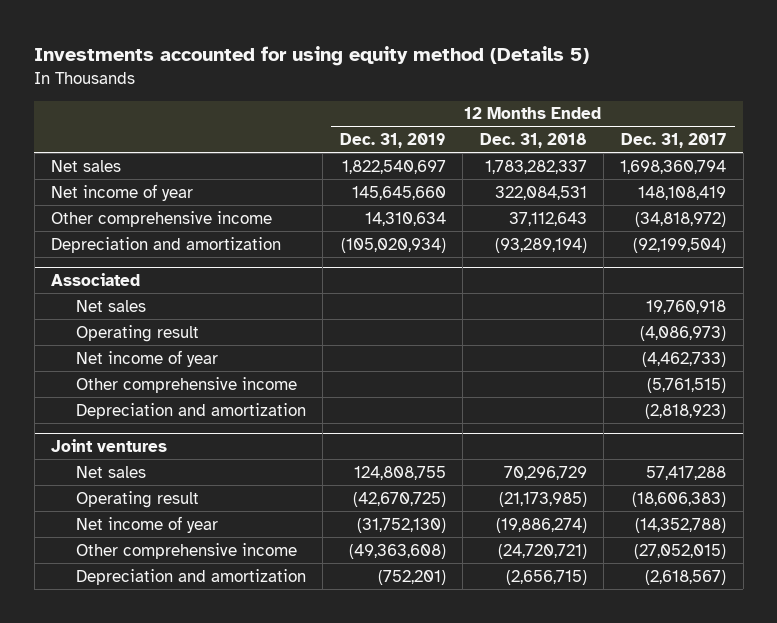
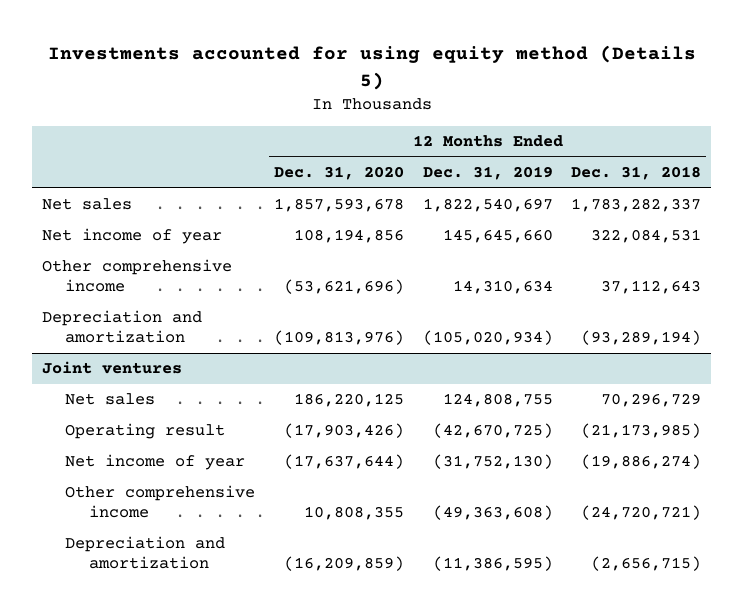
[621,133,727,149] Dec. 31, 2017 -> none
none -> [274,166,405,181] Dec. 31, 2020
[50,272,140,286] Associated -> none
[76,299,147,312] Net sales -> none
[76,324,200,342] Operating result -> none
[76,349,219,367] Net income of year -> none
[76,376,298,393] Other comprehensive income -> none
[76,402,307,419] Depreciation and amortization -> none
[377,569,446,585] (752,201) -> [432,556,553,572] (11,386,595)

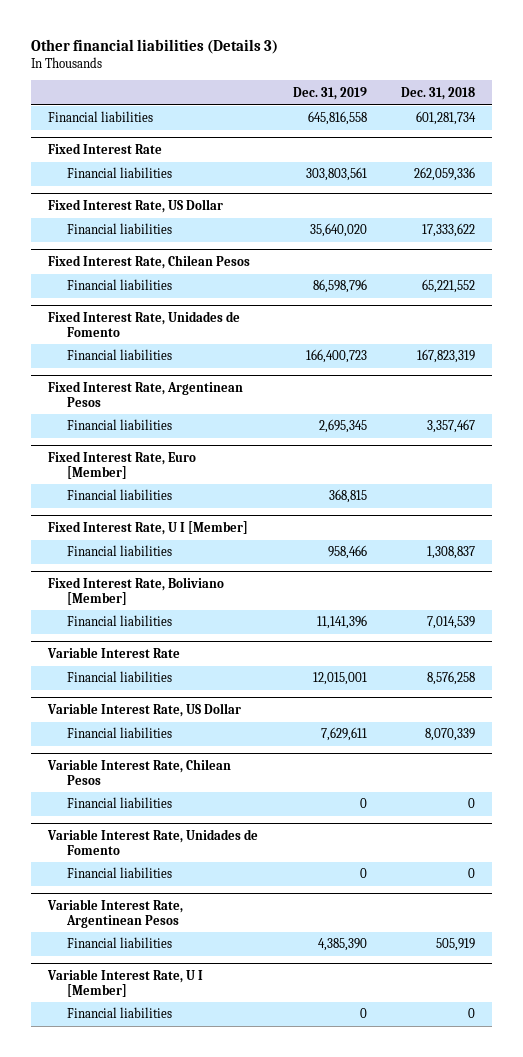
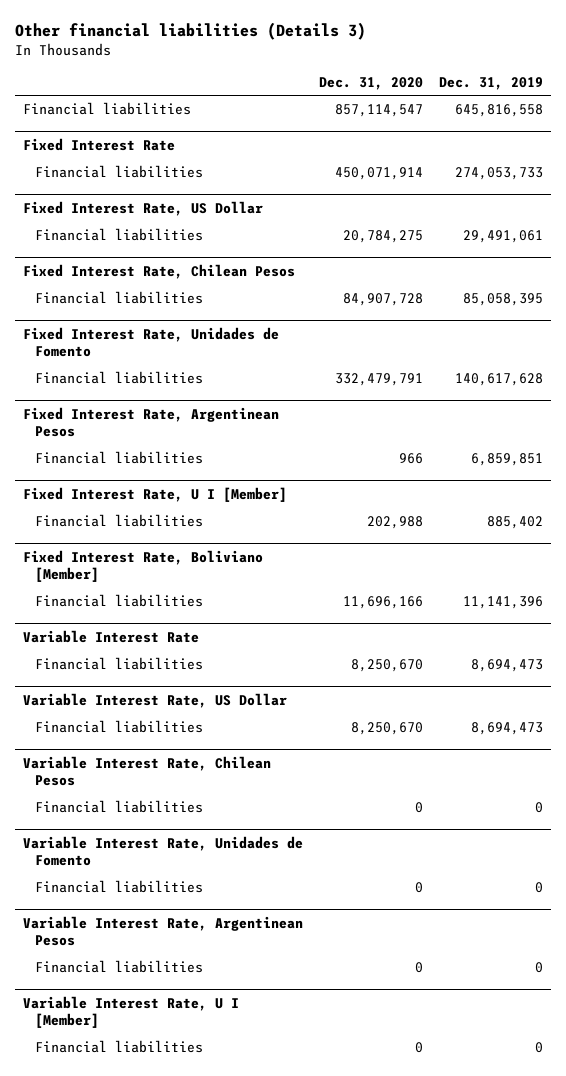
[401,86,476,100] Dec. 31, 2018 -> none
none -> [319,76,424,90] Dec. 31, 2020
[305,167,367,182] 303,803,561 -> [455,167,544,181] 274,053,733
[309,223,367,238] 35,640,020 -> [463,230,544,244] 29,491,061
[312,279,367,294] 86,598,796 -> [463,293,544,307] 85,058,395
[305,349,367,364] 166,400,723 -> [455,373,544,387] 140,617,628
[48,450,197,479] Fixed Interest Rate, Euro [Member] -> none
[66,489,172,501] Financial liabilities -> none
[318,419,367,434] 2,695,345 -> [471,453,544,467] 6,859,851
[327,545,367,560] 958,466 -> [487,516,544,530] 885,402
[312,672,367,686] 12,015,001 -> [471,659,544,673] 8,694,473
[320,727,367,742] 7,629,611 -> [471,722,544,736] 8,694,473
[317,938,367,952] 4,385,390 -> [535,962,544,974] 0

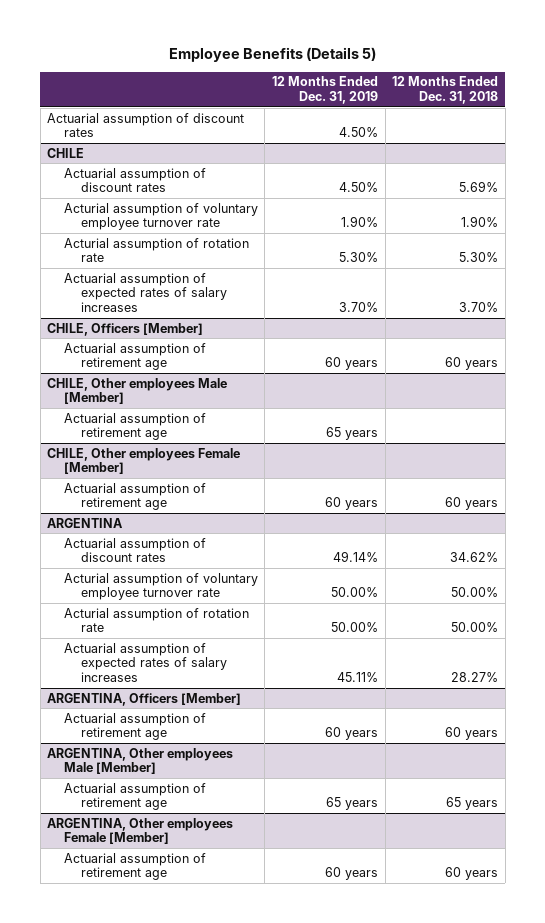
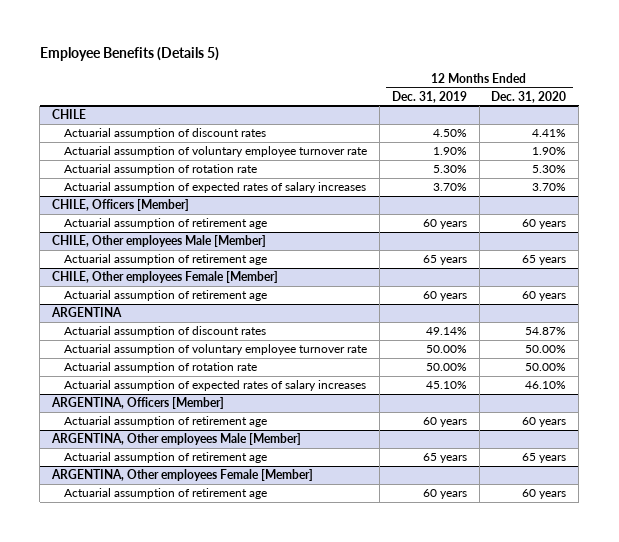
[392,76,499,105] 12 Months Ended Dec. 31, 2018 -> none
none -> [491,90,567,103] Dec. 31, 2020
[47,112,245,138] Actuarial assumption of discount rates -> none
[63,202,258,231] Acturial assumption of voluntary employee turnover rate -> [64,146,368,158] Actuarial assumption of voluntary employee turnover rate
[63,237,249,263] Acturial assumption of rotation rate -> [64,164,258,176] Actuarial assumption of rotation rate
[63,572,258,601] Acturial assumption of voluntary employee turnover rate -> [64,344,368,356] Actuarial assumption of voluntary employee turnover rate
[63,607,249,633] Acturial assumption of rotation rate -> [64,362,258,374] Actuarial assumption of rotation rate
[337,672,379,683] 45.11% -> [425,381,467,390] 45.10%

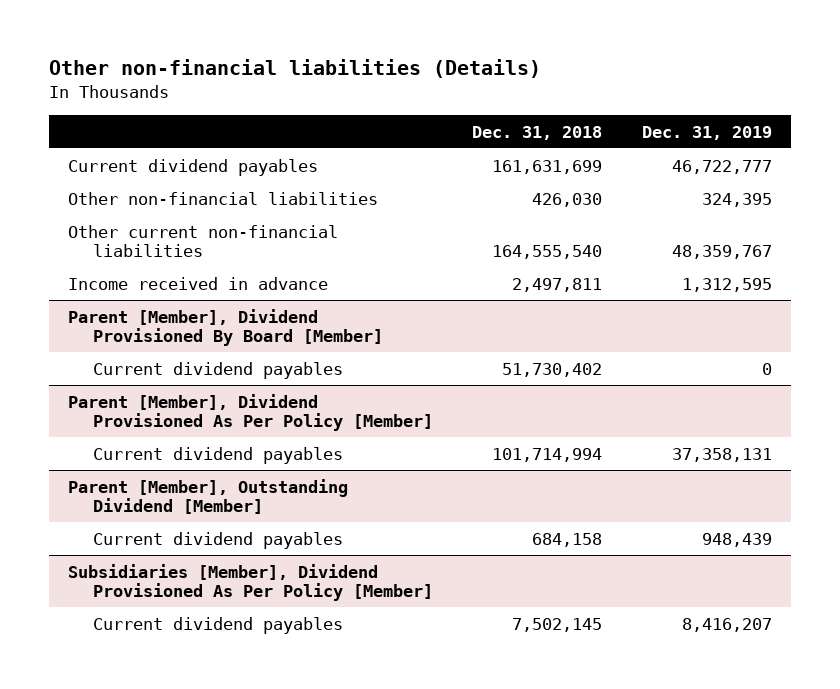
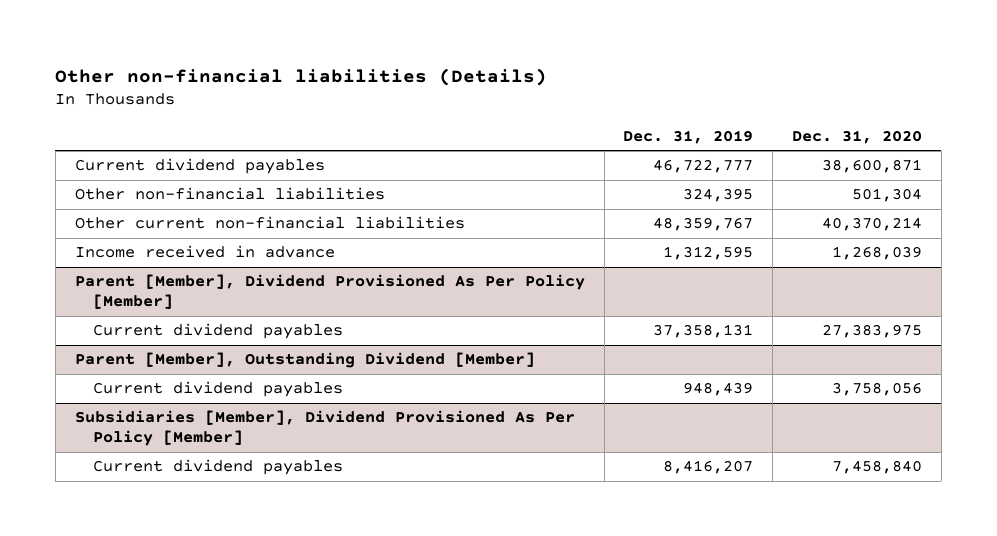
[472,125,603,140] Dec. 31, 2018 -> none
none -> [792,129,923,144] Dec. 31, 2020
[68,308,383,347] Parent [Member], Dividend Provisioned By Board [Member] -> none
[92,361,343,379] Current dividend payables -> none

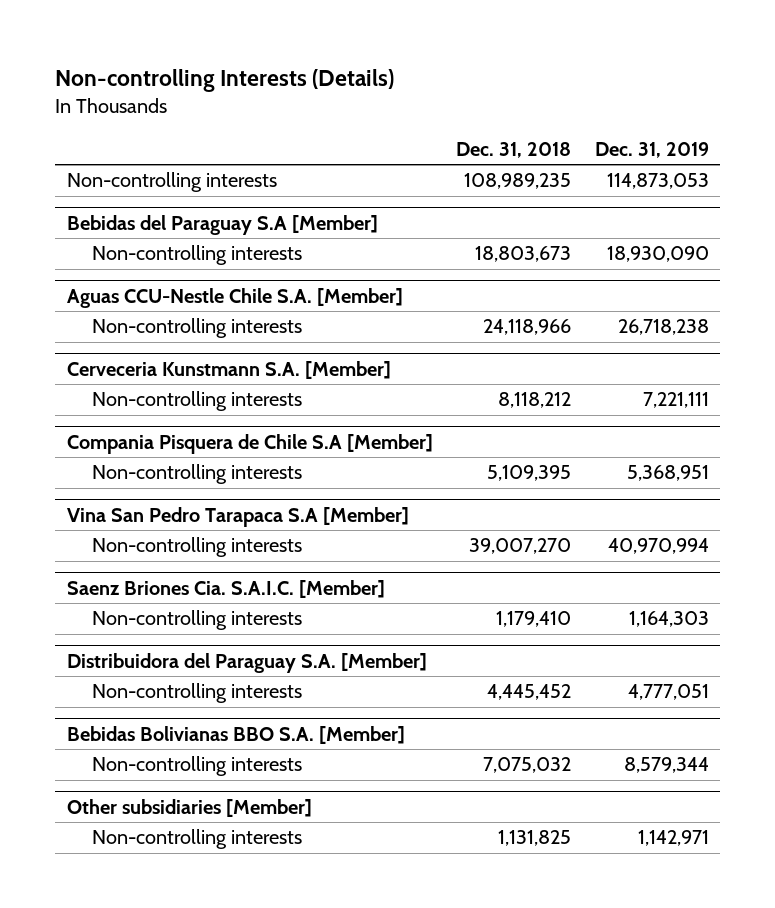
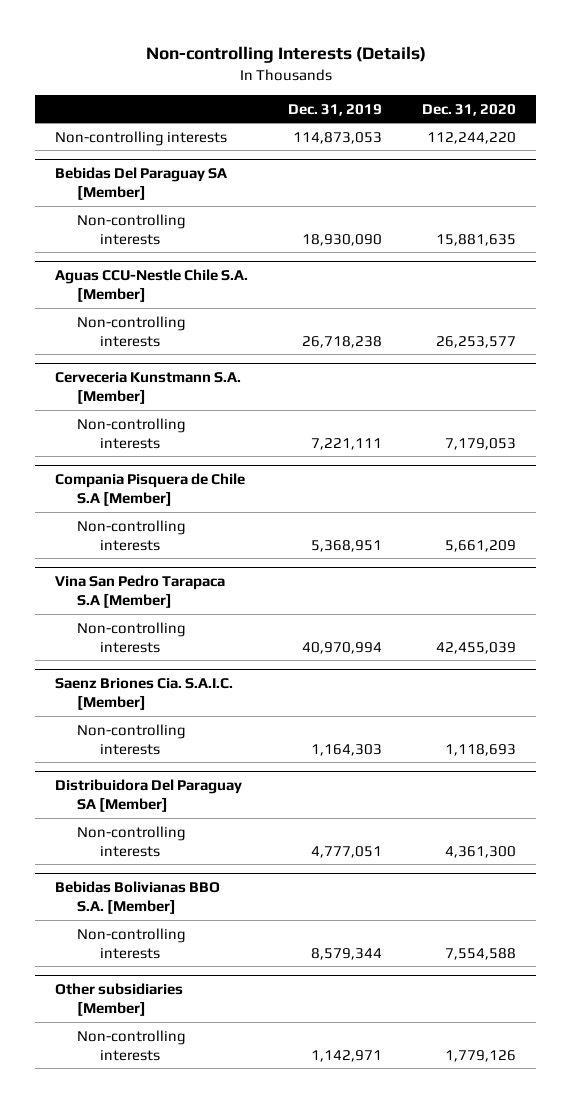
[456,141,572,158] Dec. 31, 2018 -> none
none -> [421,103,516,116] Dec. 31, 2020
[66,215,378,236] Bebidas del Paraguay S.A [Member] -> [55,167,228,201] Bebidas Del Paraguay SA [Member]
[66,653,427,674] Distribuidora del Paraguay S.A. [Member] -> [55,779,243,813] Distribuidora Del Paraguay SA [Member]

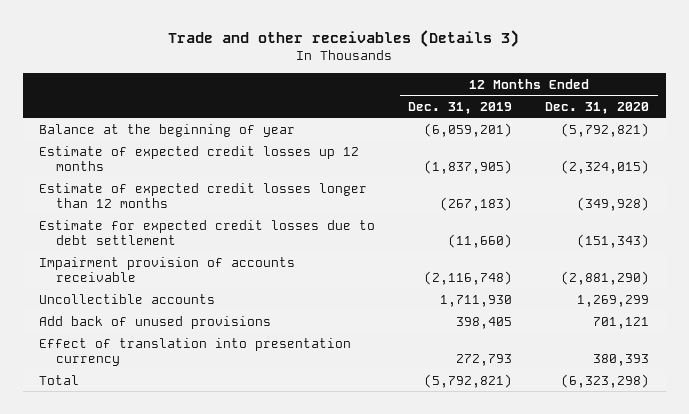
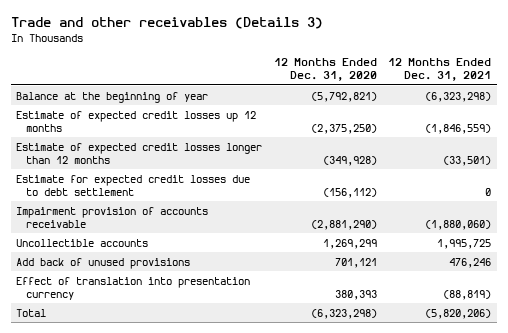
[408,101,513,114] Dec. 31, 2019 -> none
none -> [388,58,492,82] 12 Months Ended Dec. 31, 2021
[561,159,650,174] (2,324,015) -> [310,123,377,134] (2,375,250)
[577,233,650,248] (151,343) -> [322,187,377,198] (156,112)

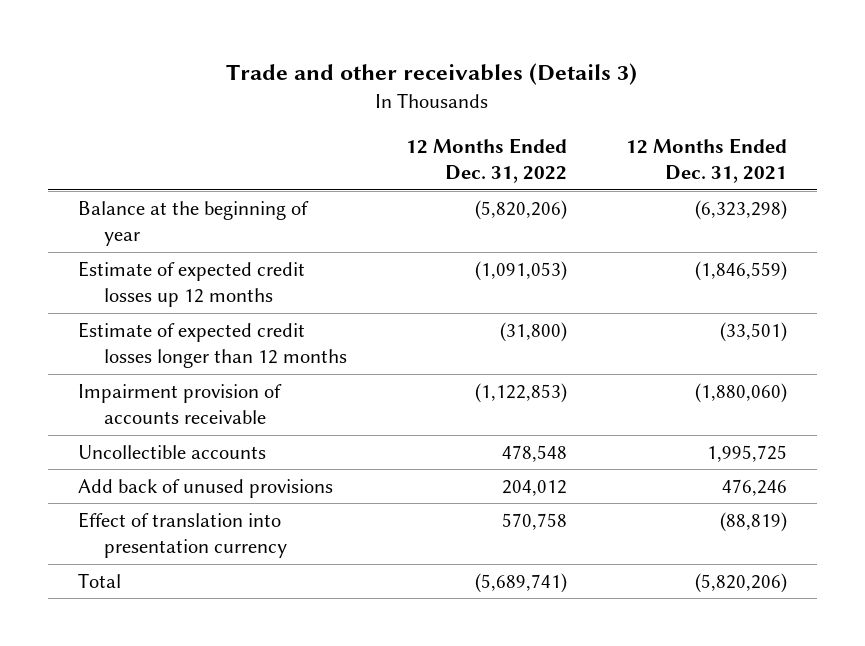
[273,58,377,82] 12 Months Ended Dec. 31, 2020 -> none
none -> [406,137,568,184] 12 Months Ended Dec. 31, 2022
[16,174,251,196] Estimate for expected credit losses due to debt settlement -> none

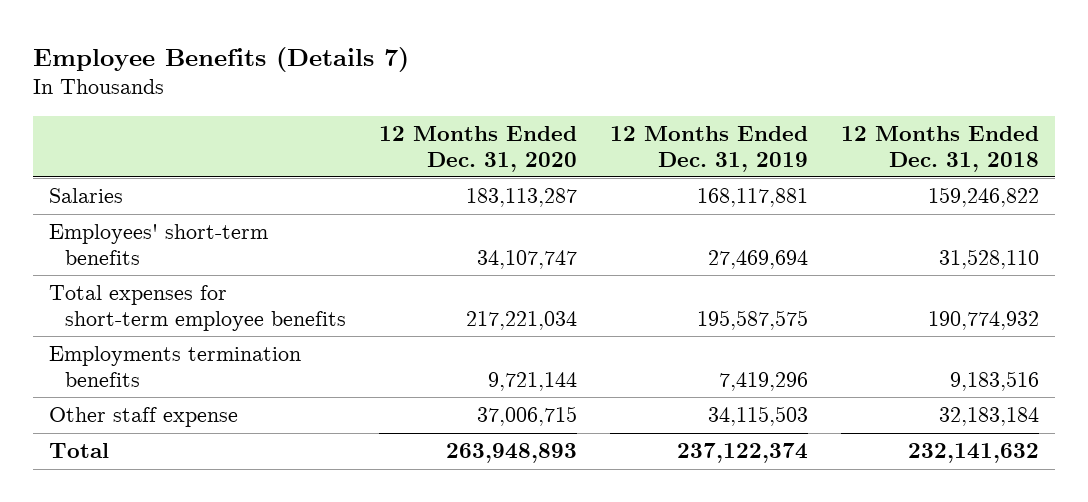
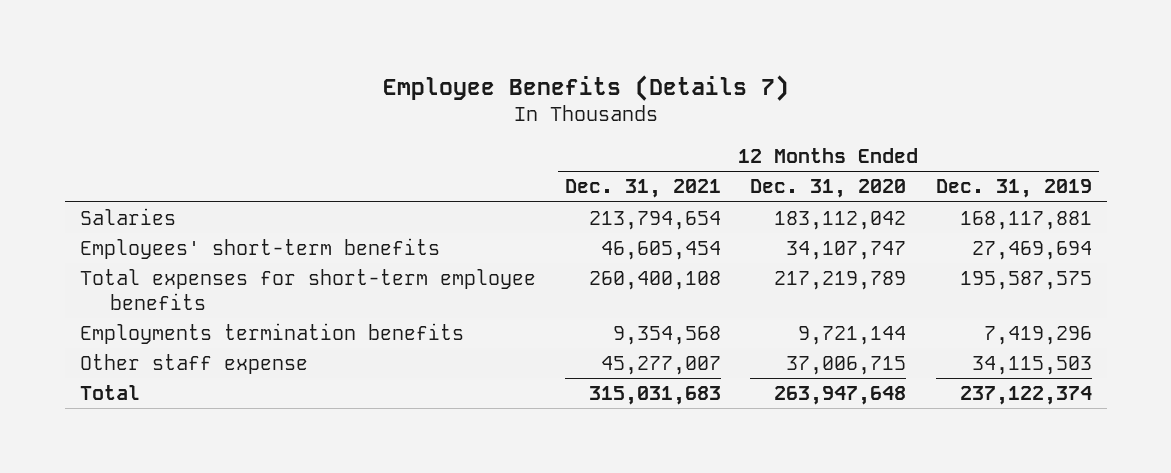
[840,125,1039,172] 12 Months Ended Dec. 31, 2018 -> none
none -> [564,179,721,199] Dec. 31, 2021
[465,188,577,208] 183,113,287 -> [774,211,907,231] 183,112,042
[465,310,577,330] 217,221,034 -> [774,271,907,291] 217,219,789
[445,443,577,464] 263,948,893 -> [774,386,907,406] 263,947,648

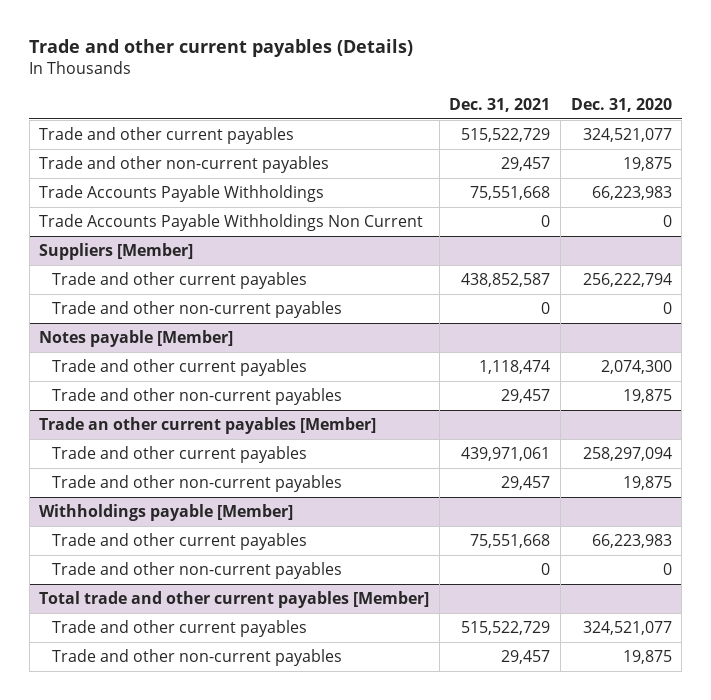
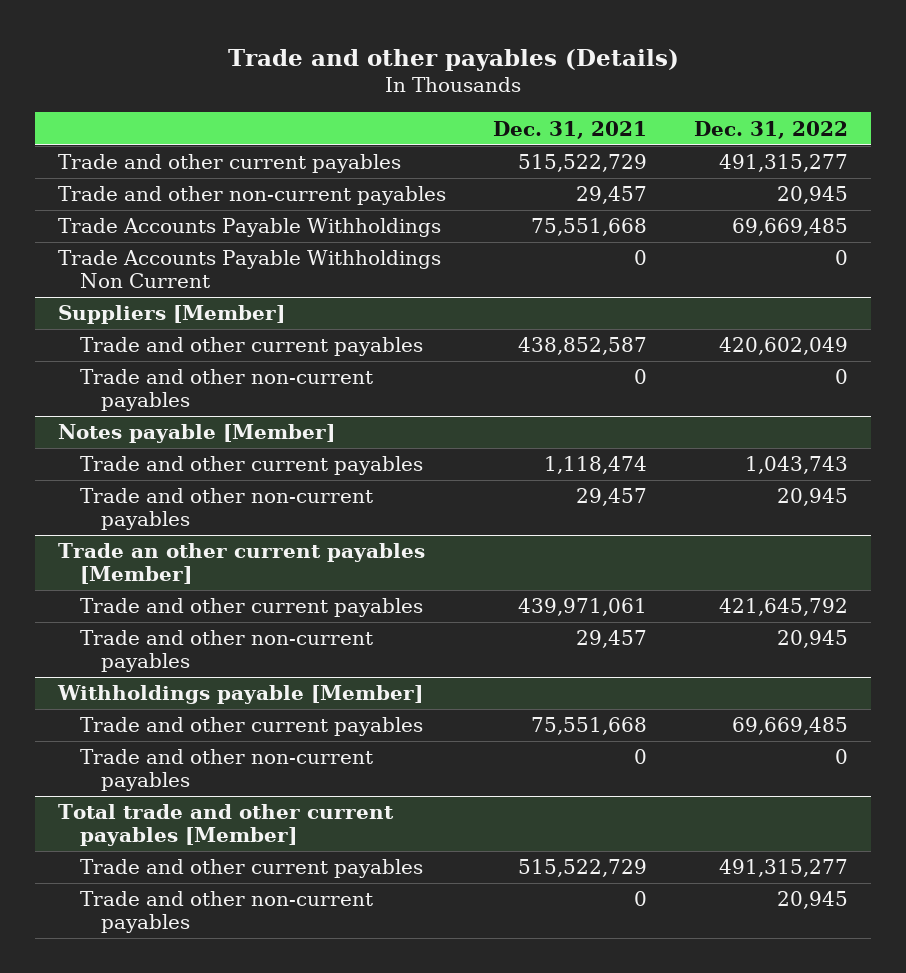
[29,39,414,58] Trade and other current payables (Details) -> [228,48,680,71] Trade and other payables (Details)
[570,97,672,112] Dec. 31, 2020 -> none
none -> [694,120,849,139] Dec. 31, 2022
[501,650,551,665] 29,457 -> [634,891,648,907] 0

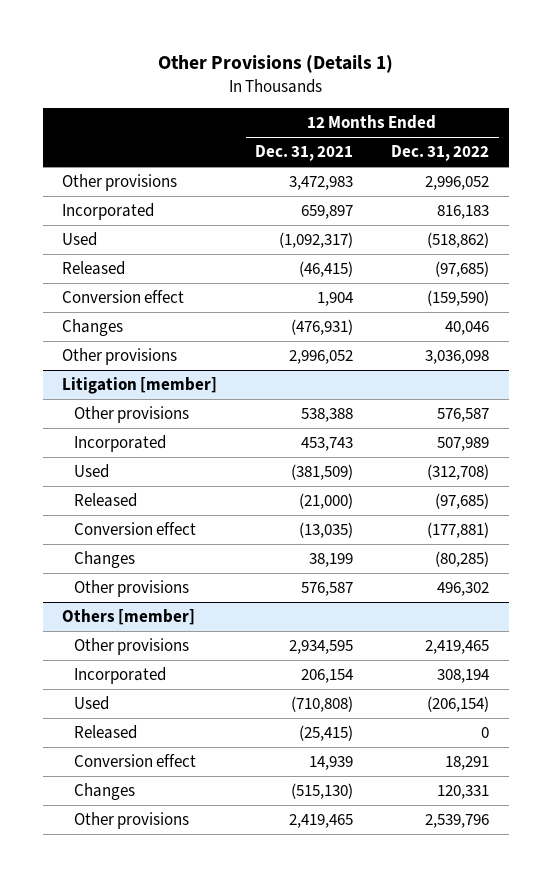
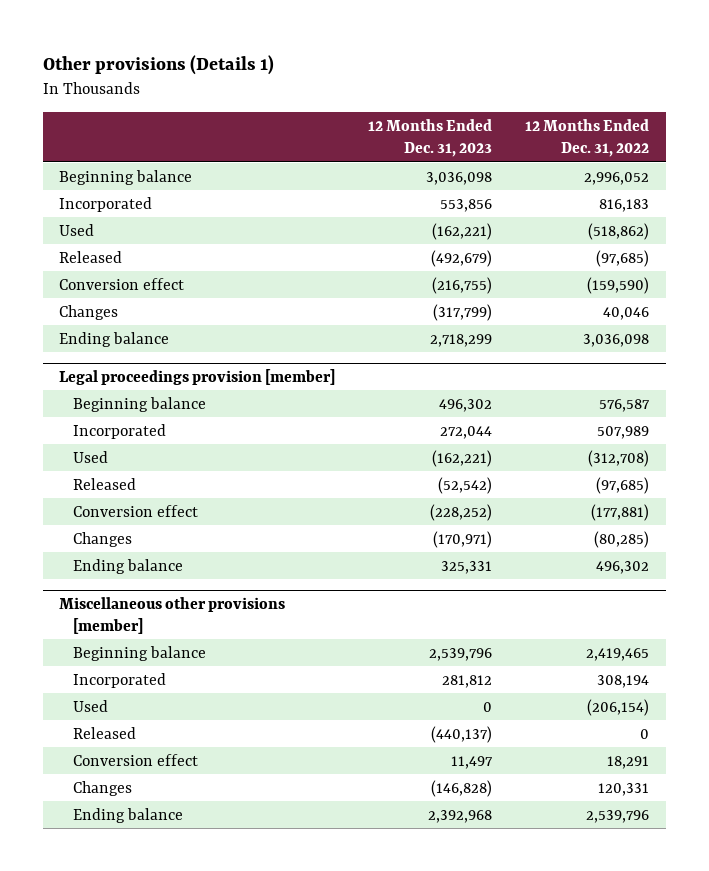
[157,54,393,73] Other Provisions (Details 1) -> [42,55,274,76] Other provisions (Details 1)
[255,145,354,162] Dec. 31, 2021 -> none
none -> [368,119,493,158] 12 Months Ended Dec. 31, 2023
[61,173,177,191] Other provisions -> [59,169,193,185] Beginning balance
[61,347,177,365] Other provisions -> [59,331,170,347] Ending balance
[61,376,217,394] Litigation [member] -> [59,368,336,385] Legal proceedings provision [member]
[74,405,190,423] Other provisions -> [73,396,207,412] Beginning balance
[74,579,190,597] Other provisions -> [73,558,184,574] Ending balance
[61,608,195,625] Others [member] -> [59,596,286,634] Miscellaneous other provisions [member]
[74,637,190,655] Other provisions -> [73,645,207,661] Beginning balance
[74,811,190,829] Other provisions -> [73,807,184,823] Ending balance

